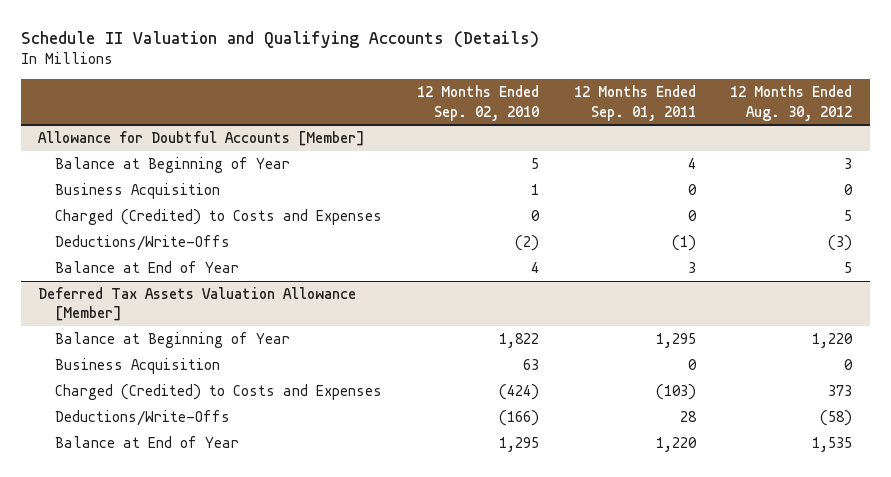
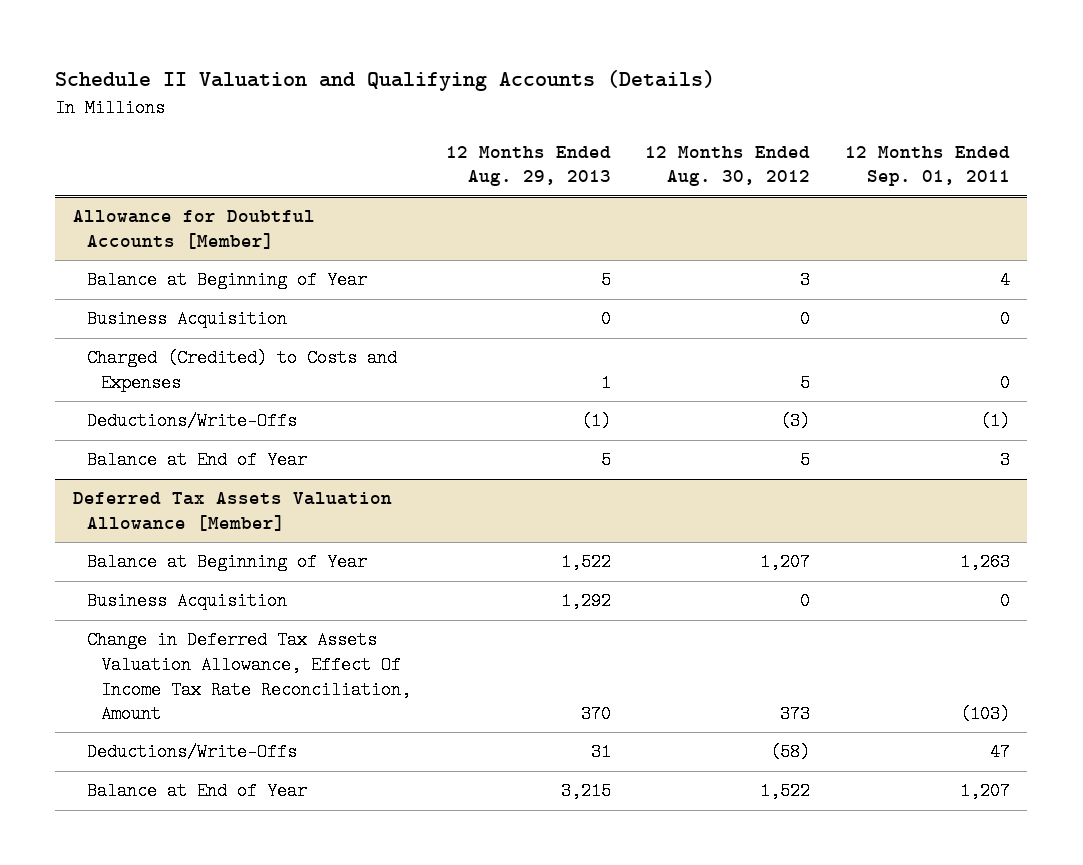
[417,85,540,121] 12 Months Ended Sep. 02, 2010 -> none
none -> [445,145,611,187] 12 Months Ended Aug. 29, 2013
[655,333,696,349] 1,295 -> [959,553,1010,572] 1,263
[812,333,854,349] 1,220 -> [760,553,811,572] 1,207
[55,384,383,401] Charged (Credited) to Costs and Expenses -> [86,631,412,724] Change in Deferred Tax Assets Valuation Allowance, Effect Of Income Tax Rate Reconciliation, Amount
[679,411,697,423] 28 -> [989,743,1010,762] 47
[655,437,697,453] 1,220 -> [959,782,1010,801] 1,207
[812,437,853,453] 1,535 -> [760,782,811,801] 1,522

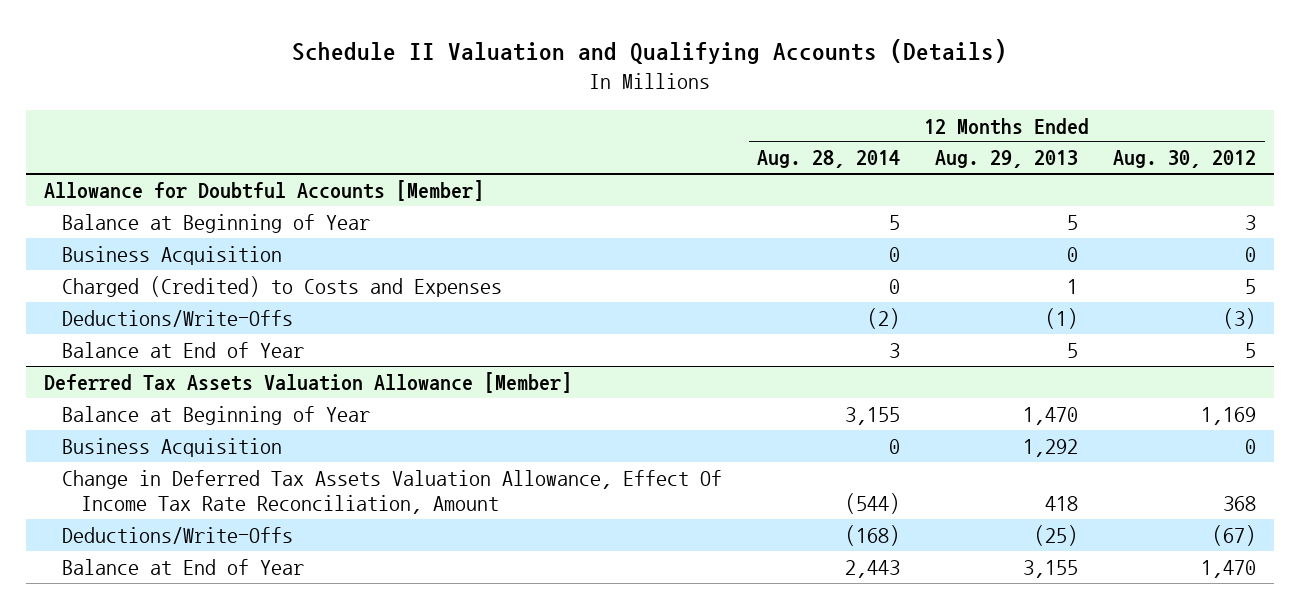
[844,145,1010,187] 12 Months Ended Sep. 01, 2011 -> none
none -> [757,150,901,169] Aug. 28, 2014
[560,553,611,572] 1,522 -> [1023,406,1079,425] 1,470
[760,553,811,572] 1,207 -> [1201,406,1257,425] 1,169
[580,705,611,724] 370 -> [1045,496,1079,512] 418
[780,705,811,724] 373 -> [1223,496,1257,512] 368
[590,743,611,762] 31 -> [1034,524,1079,546] (25)
[770,743,811,762] (58) -> [1212,524,1257,546] (67)
[560,782,611,801] 3,215 -> [1023,559,1079,578] 3,155
[760,782,811,801] 1,522 -> [1201,559,1257,578] 1,470

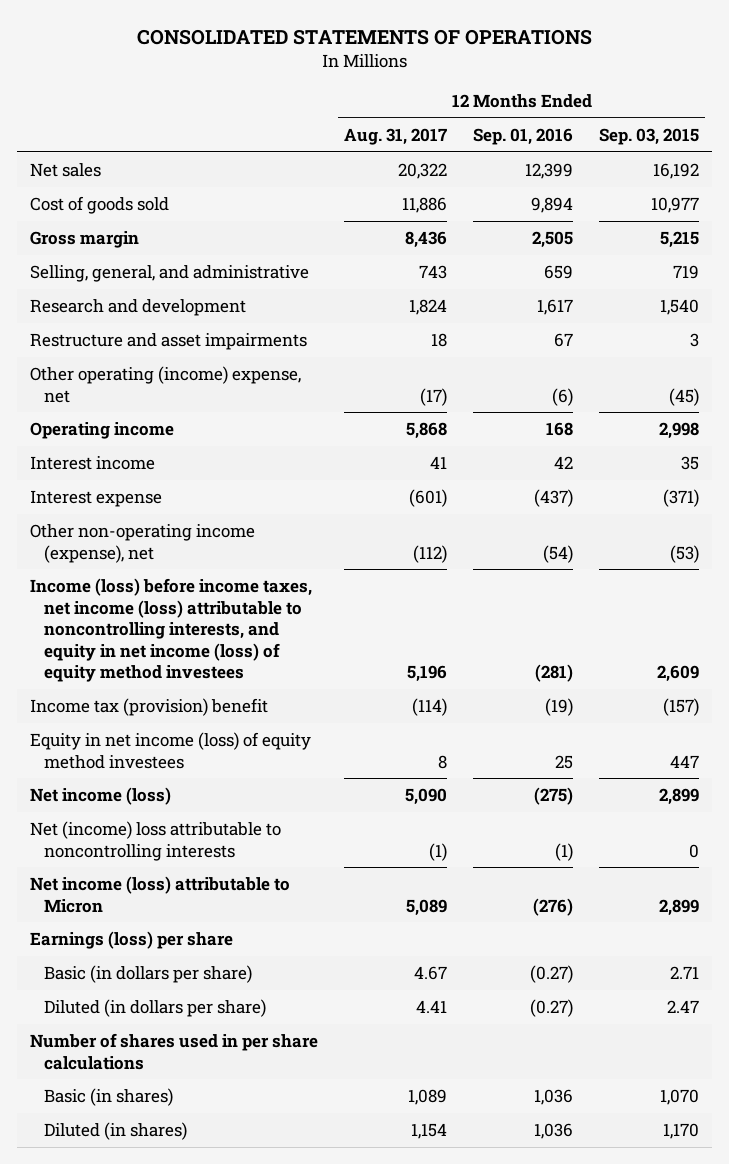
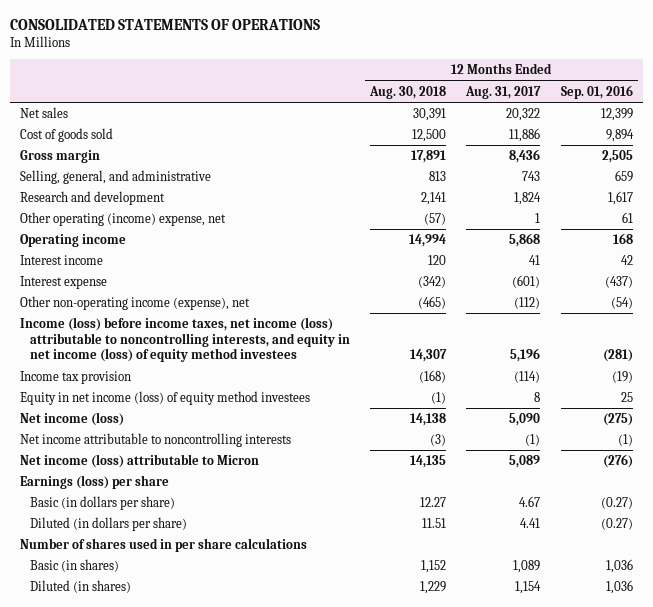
[598,127,699,145] Sep. 03, 2015 -> none
none -> [369,85,447,99] Aug. 30, 2018
[30,333,308,351] Restructure and asset impairments -> none
[420,387,448,406] (17) -> [535,212,541,223] 1
[552,387,574,406] (6) -> [621,211,633,223] 61
[30,698,269,717] Income tax (provision) benefit -> [20,370,132,384] Income tax provision
[30,821,282,861] Net (income) loss attributable to noncontrolling interests -> [20,432,292,447] Net income attributable to noncontrolling interests

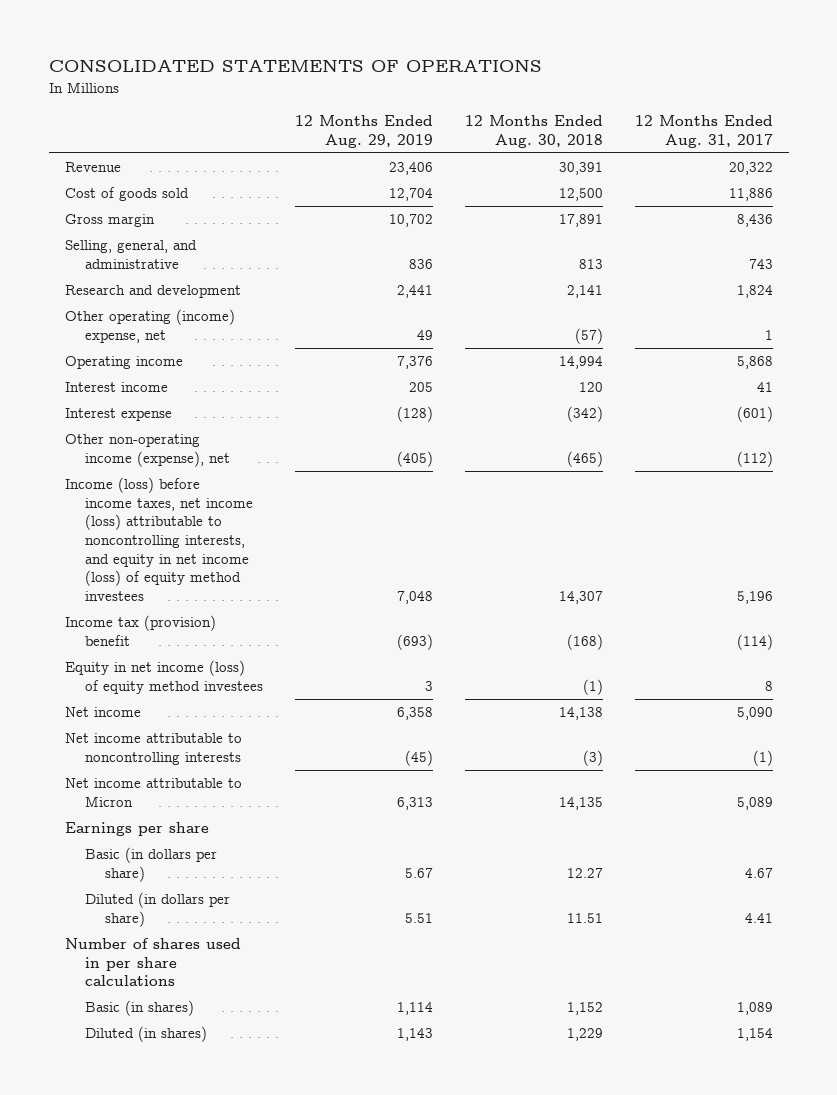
[560,84,633,99] Sep. 01, 2016 -> none
none -> [294,115,433,148] 12 Months Ended Aug. 29, 2019
[20,106,69,118] Net sales -> [64,162,121,173] Revenue
[20,370,132,384] Income tax provision -> [64,615,216,646] Income tax (provision) benefit
[20,411,125,426] Net income (loss) -> [64,707,141,718] Net income
[20,453,260,468] Net income (loss) attributable to Micron -> [64,778,242,807] Net income attributable to Micron
[20,474,170,489] Earnings (loss) per share -> [64,822,209,837] Earnings per share

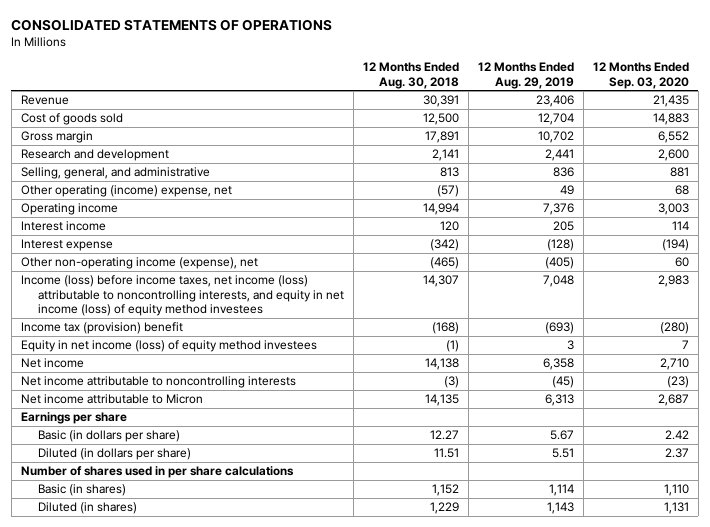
[634,115,773,148] 12 Months Ended Aug. 31, 2017 -> none
none -> [592,62,689,89] 12 Months Ended Sep. 03, 2020
[64,240,197,269] Selling, general, and administrative -> [20,167,210,180] Selling, general, and administrative

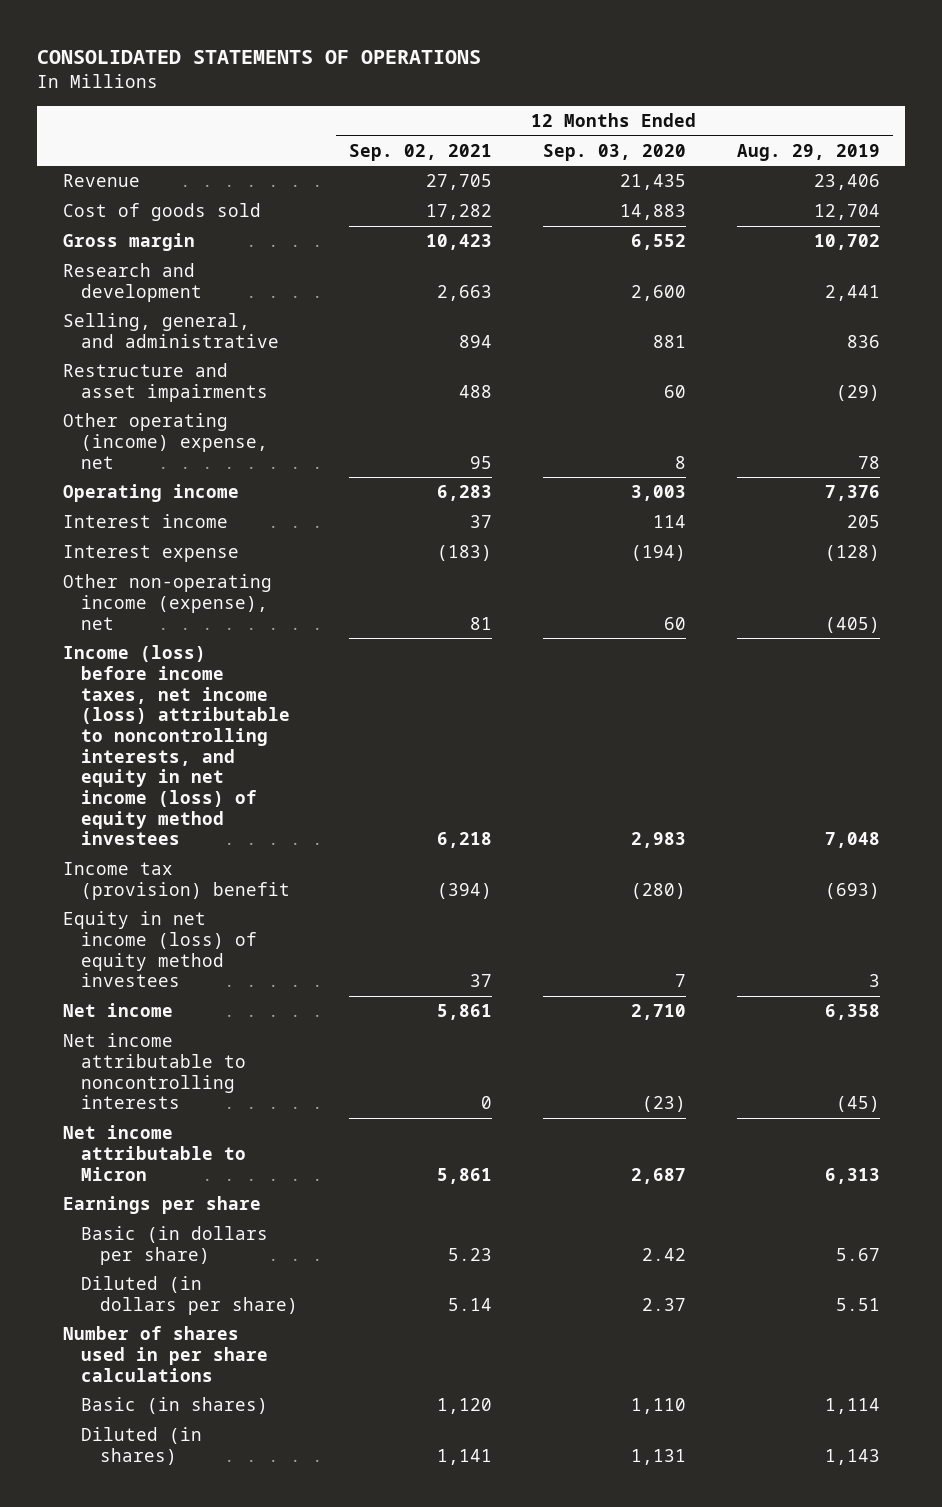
[363,62,460,89] 12 Months Ended Aug. 30, 2018 -> none
none -> [348,143,492,161] Sep. 02, 2021
none -> [62,363,269,402] Restructure and asset impairments
[560,185,575,196] 49 -> [857,455,880,469] 78
[674,185,689,196] 68 -> [674,455,686,469] 8

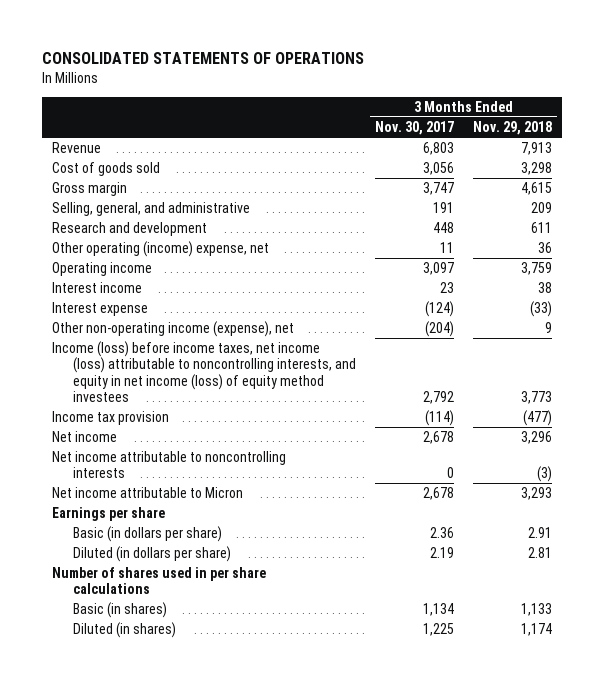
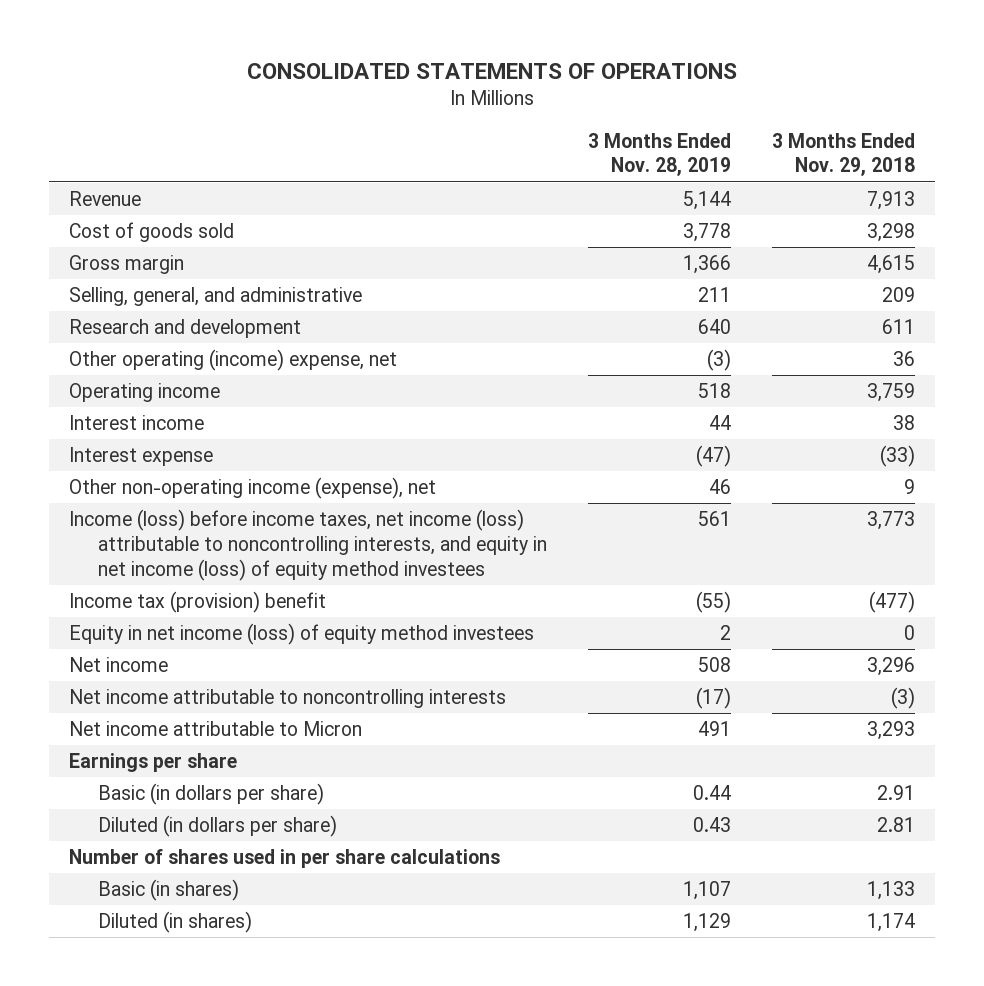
[375,120,455,135] Nov. 30, 2017 -> none
none -> [588,132,732,177] 3 Months Ended Nov. 28, 2019
[51,411,169,426] Income tax provision -> [69,591,327,614] Income tax (provision) benefit
none -> [69,623,535,646] Equity in net income (loss) of equity method investees

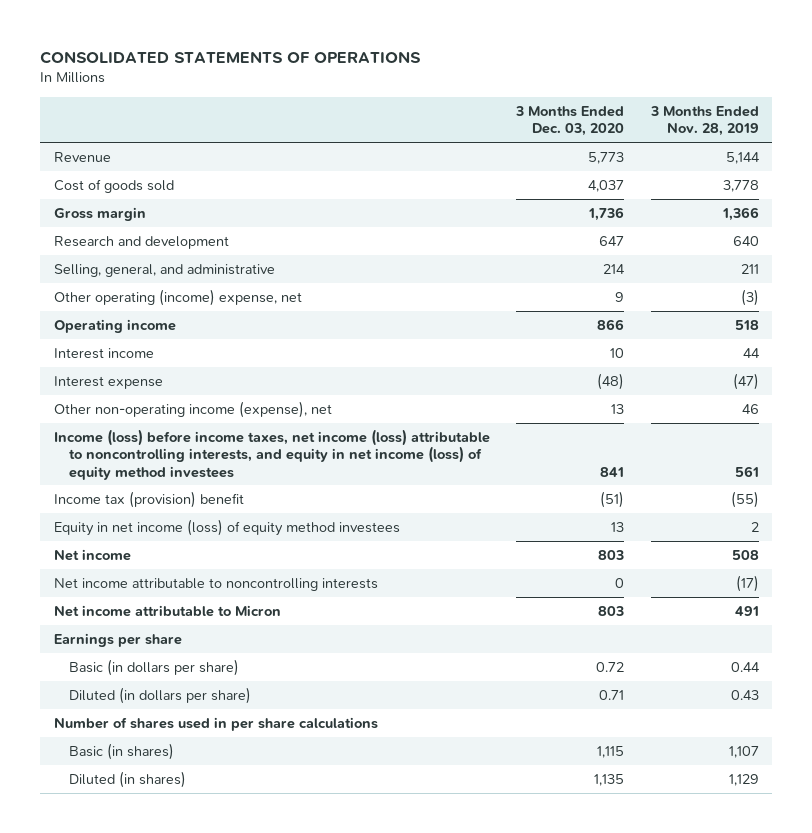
[771,132,915,177] 3 Months Ended Nov. 29, 2018 -> none
none -> [515,105,625,137] 3 Months Ended Dec. 03, 2020
[69,287,363,307] Selling, general, and administrative -> [53,263,275,277] Selling, general, and administrative

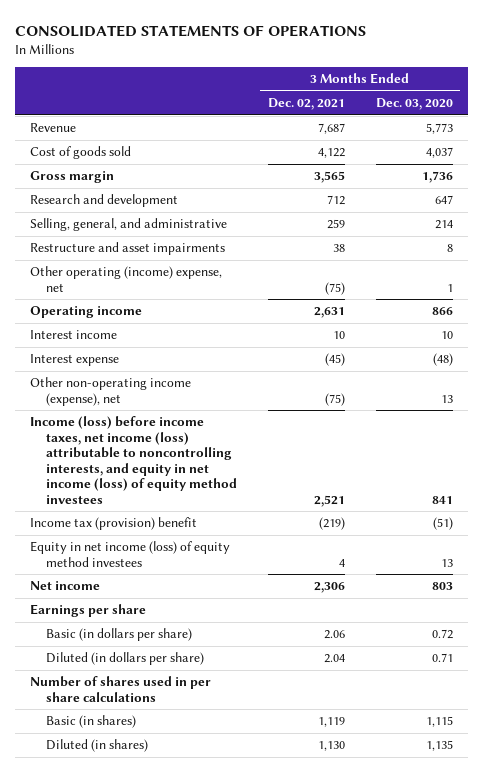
[649,105,759,137] 3 Months Ended Nov. 28, 2019 -> none
none -> [267,98,345,111] Dec. 02, 2021
none -> [30,242,226,256] Restructure and asset impairments
[615,291,625,302] 9 -> [446,283,453,292] 1
[53,577,378,591] Net income attributable to noncontrolling interests -> none
[53,604,281,617] Net income attributable to Micron -> none

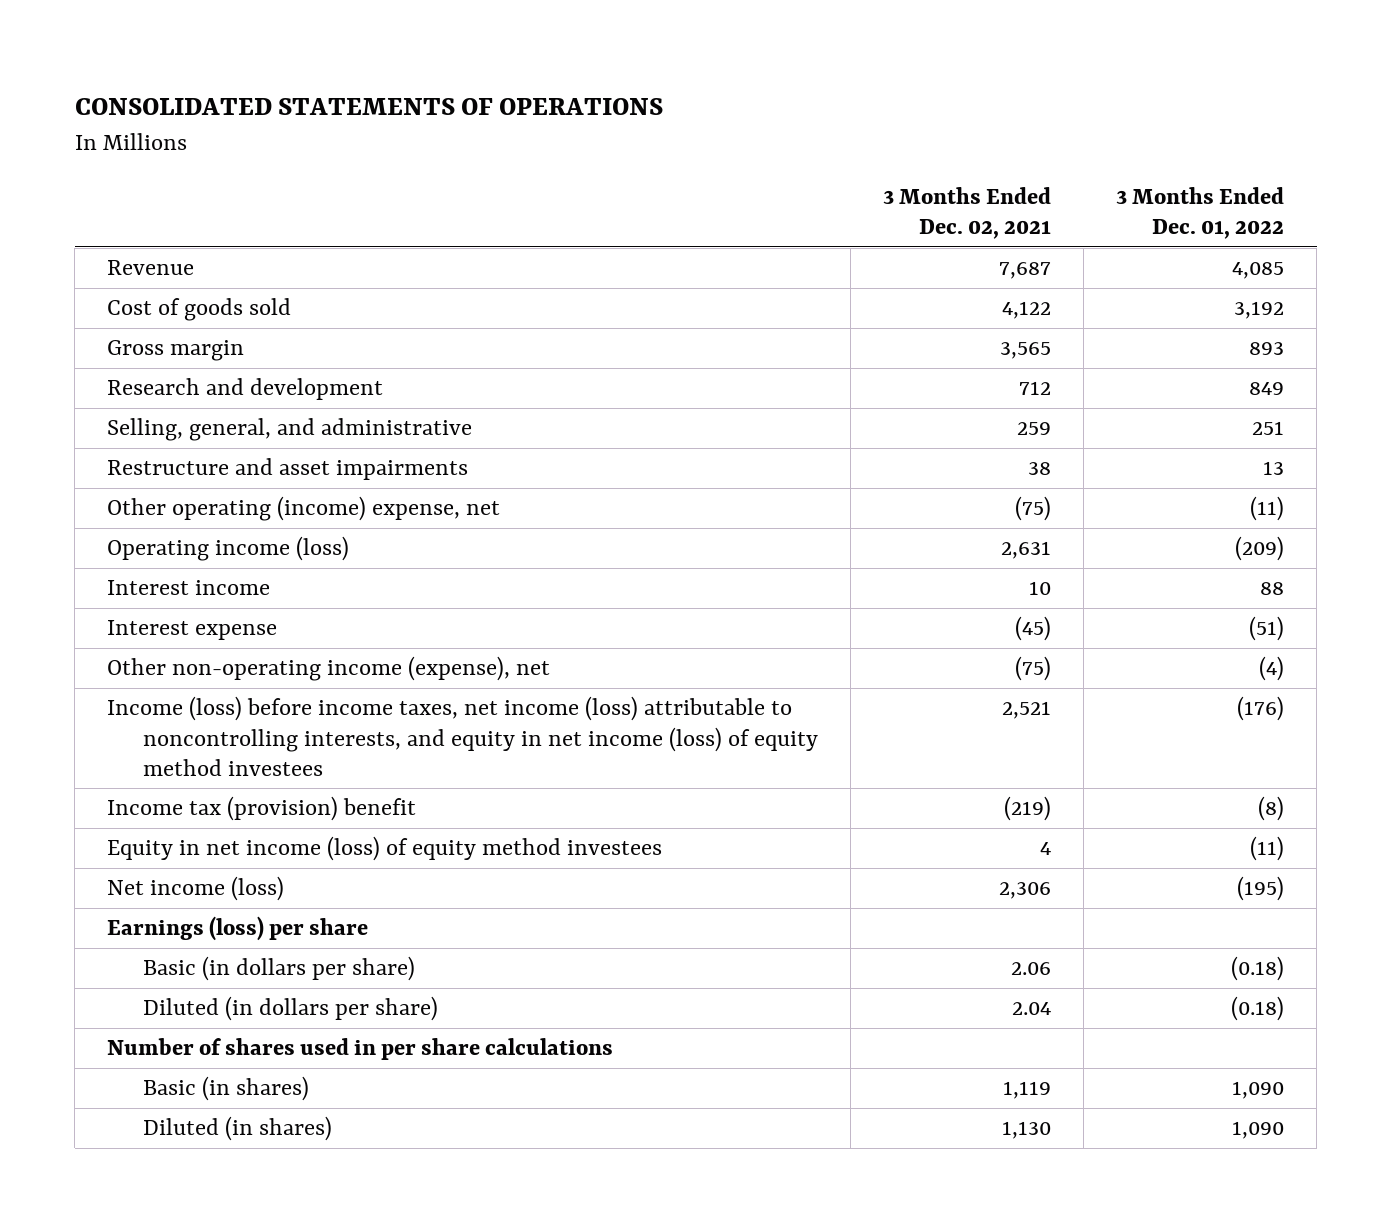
[375,98,453,111] Dec. 03, 2020 -> none
none -> [1116,186,1285,240] 3 Months Ended Dec. 01, 2022
[30,306,143,319] Operating income -> [107,536,350,562] Operating income (loss)
[30,581,101,591] Net income -> [107,876,285,902] Net income (loss)
[30,604,147,618] Earnings per share -> [107,916,369,942] Earnings (loss) per share

